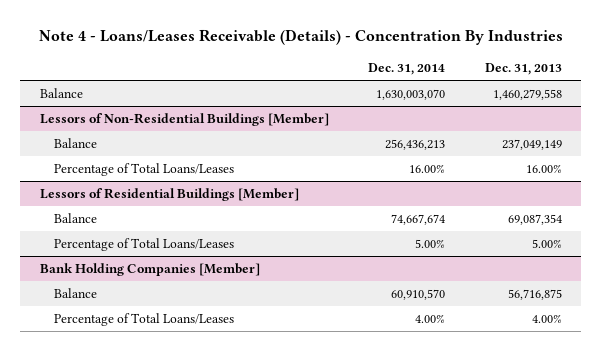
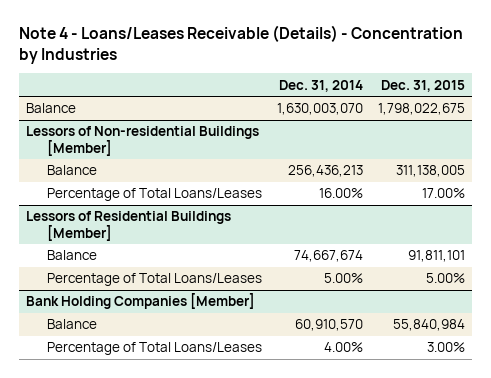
[38,29,563,46] Note 4 - Loans/Leases Receivable (Details) - Concentration By Industries -> [18,25,463,64] Note 4 - Loans/Leases Receivable (Details) - Concentration by Industries
[484,63,562,76] Dec. 31, 2013 -> none
none -> [380,79,465,92] Dec. 31, 2015
[39,112,329,126] Lessors of Non-Residential Buildings [Member] -> [25,126,259,156] Lessors of Non-residential Buildings [Member]

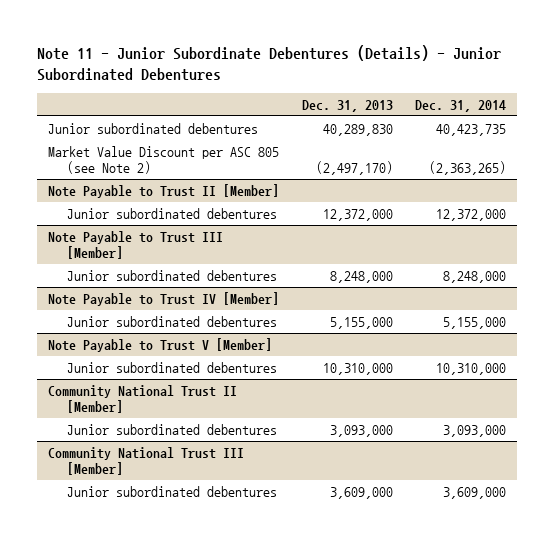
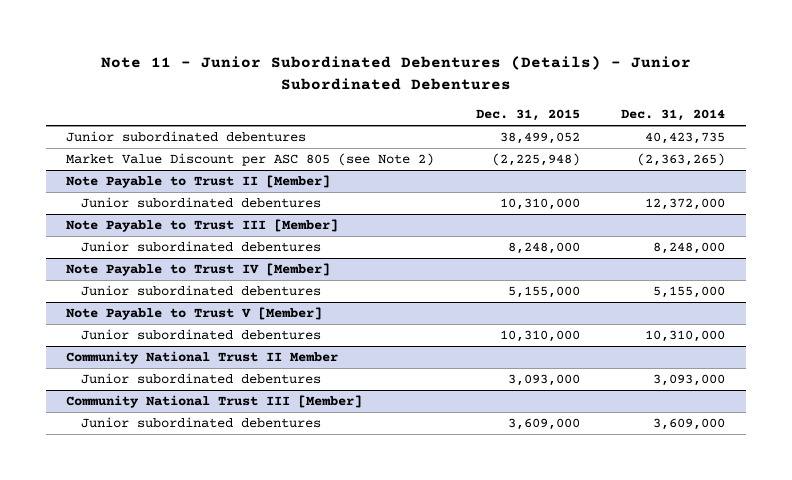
[37,45,502,82] Note 11 - Junior Subordinate Debentures (Details) - Junior Subordinated Debentures -> [100,56,691,91] Note 11 - Junior Subordinated Debentures (Details) - Junior Subordinated Debentures
[301,99,393,112] Dec. 31, 2013 -> none
none -> [475,109,580,122] Dec. 31, 2015
[48,384,238,414] Community National Trust II [Member] -> [66,351,339,365] Community National Trust II Member

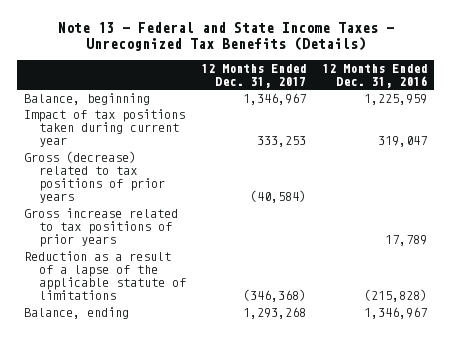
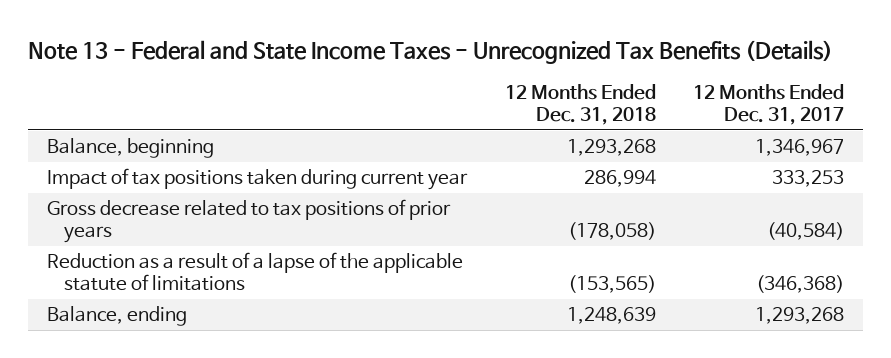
[321,64,427,89] 12 Months Ended Dec. 31, 2016 -> none
none -> [504,84,656,126] 12 Months Ended Dec. 31, 2018
[24,208,179,248] Gross increase related to tax positions of prior years -> none
[24,151,166,204] Gross (decrease) related to tax positions of prior years -> [46,199,451,244] Gross decrease related to tax positions of prior years

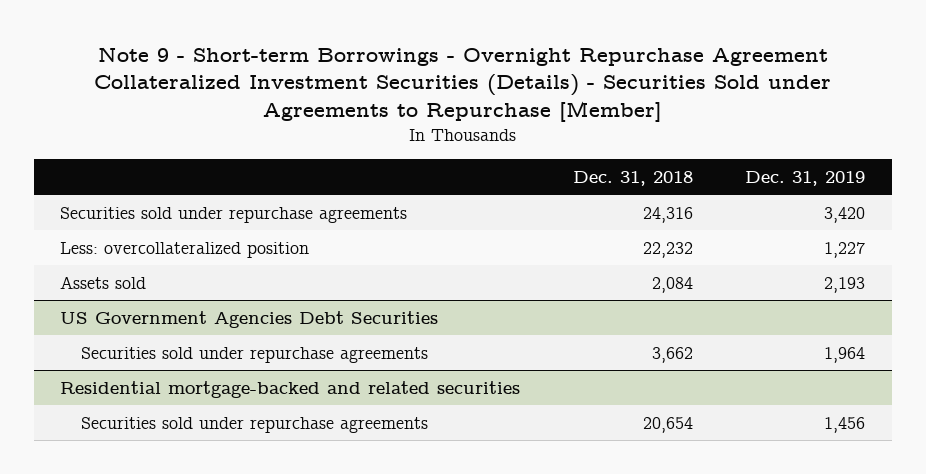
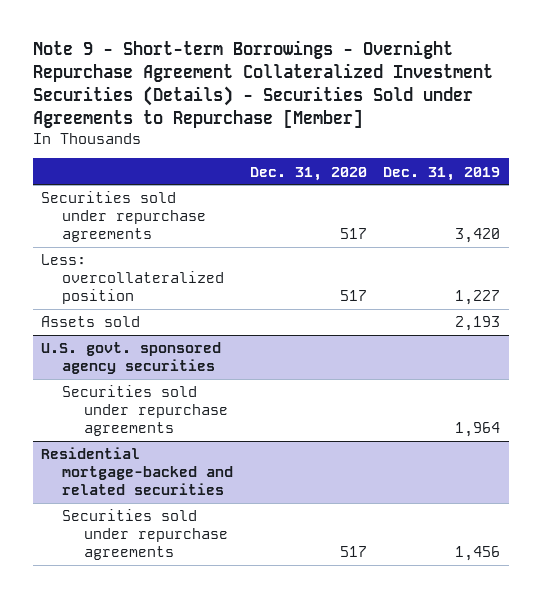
[572,170,693,186] Dec. 31, 2018 -> none
none -> [249,166,367,181] Dec. 31, 2020
[60,310,439,328] US Government Agencies Debt Securities -> [40,342,221,375] U.S. govt. sponsored agency securities

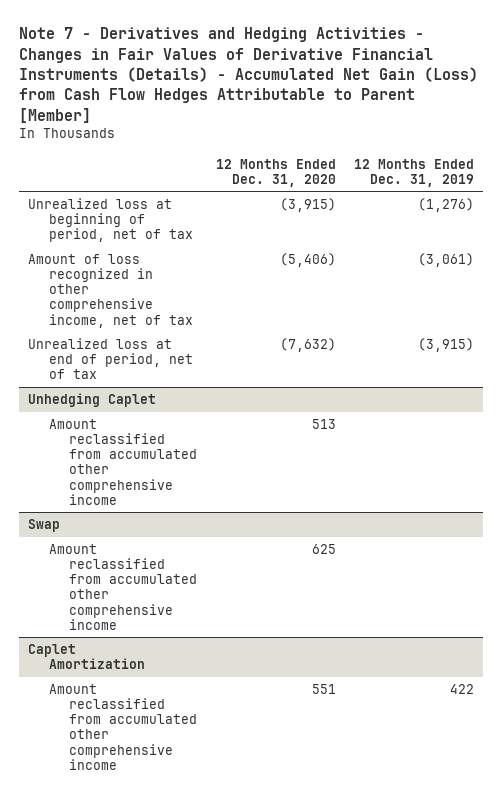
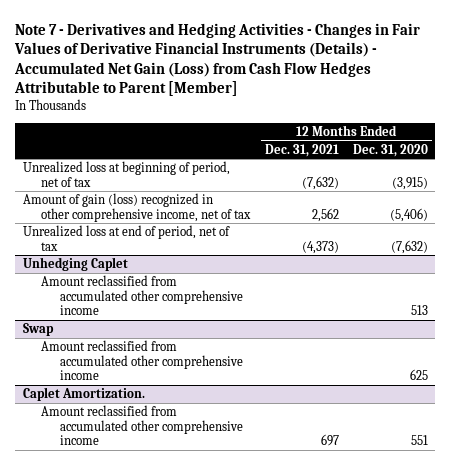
[353,158,474,187] 12 Months Ended Dec. 31, 2019 -> none
none -> [264,143,339,157] Dec. 31, 2021
[28,254,193,328] Amount of loss recognized in other comprehensive income, net of tax -> [22,193,252,222] Amount of gain (loss) recognized in other comprehensive income, net of tax
[28,644,145,670] Caplet Amortization -> [22,387,145,402] Caplet Amortization.

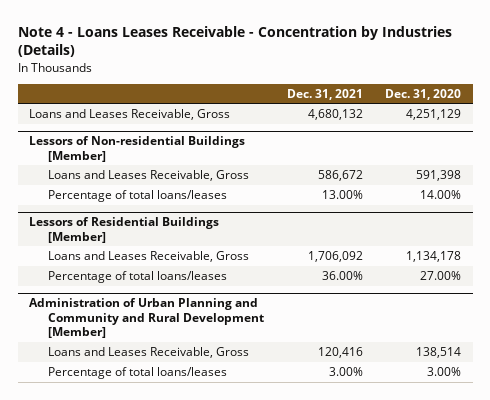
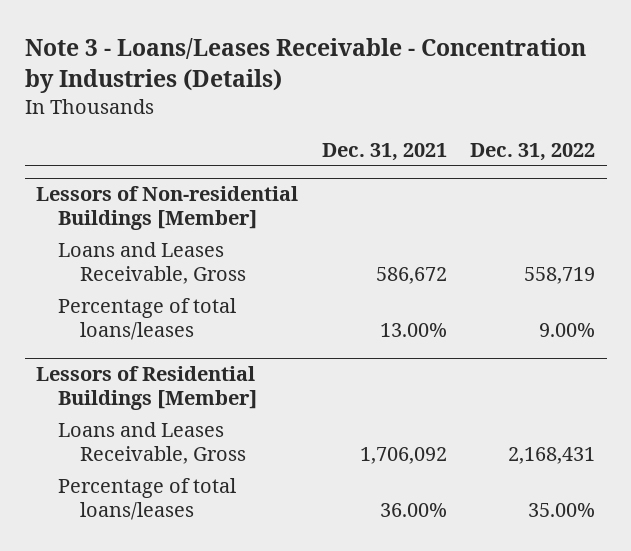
[17,25,452,58] Note 4 - Loans Leases Receivable - Concentration by Industries (Details) -> [24,37,586,93] Note 3 - Loans/Leases Receivable - Concentration by Industries (Details)
[385,88,462,100] Dec. 31, 2020 -> none
none -> [469,142,595,161] Dec. 31, 2022
[29,109,231,121] Loans and Leases Receivable, Gross -> none
[29,298,265,339] Administration of Urban Planning and Community and Rural Development [Member] -> none
[48,347,250,359] Loans and Leases Receivable, Gross -> none
[48,367,228,380] Percentage of total loans/leases -> none

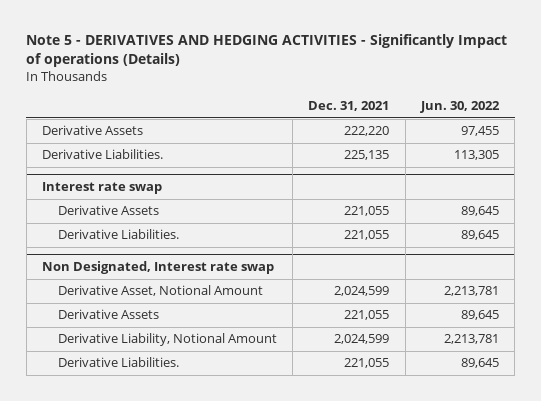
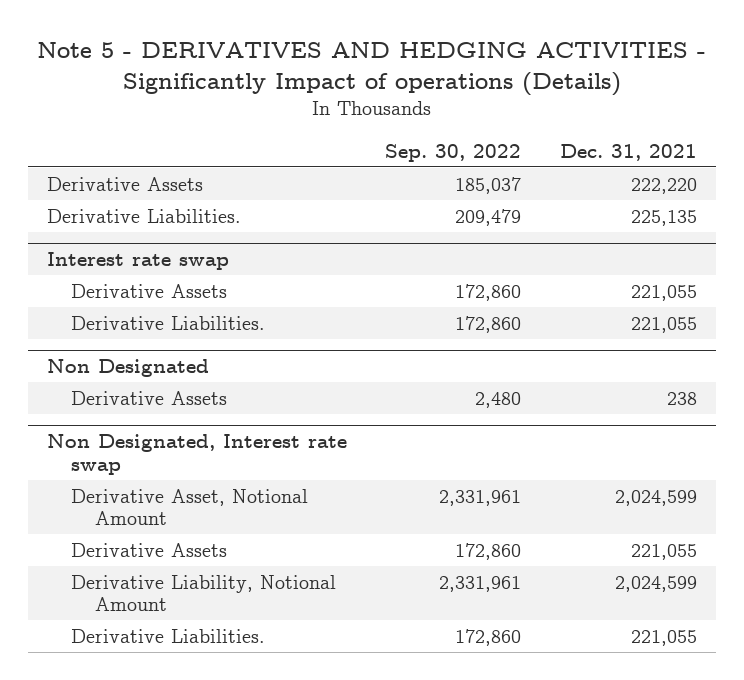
[419,100,500,113] Jun. 30, 2022 -> none
none -> [385,143,522,162] Sep. 30, 2022
none -> [46,358,209,377] Non Designated
none -> [70,390,227,405] Derivative Assets

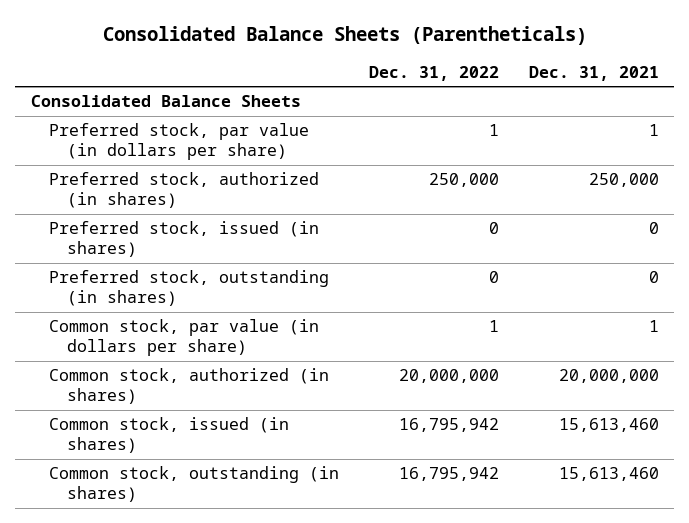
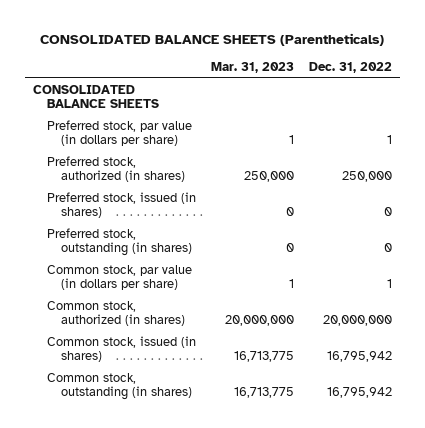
[102,26,587,46] Consolidated Balance Sheets (Parentheticals) -> [40,33,385,47] CONSOLIDATED BALANCE SHEETS (Parentheticals)
[528,66,659,82] Dec. 31, 2021 -> none
none -> [210,62,294,74] Mar. 31, 2023
[30,95,301,108] Consolidated Balance Sheets -> [32,84,159,109] CONSOLIDATED BALANCE SHEETS

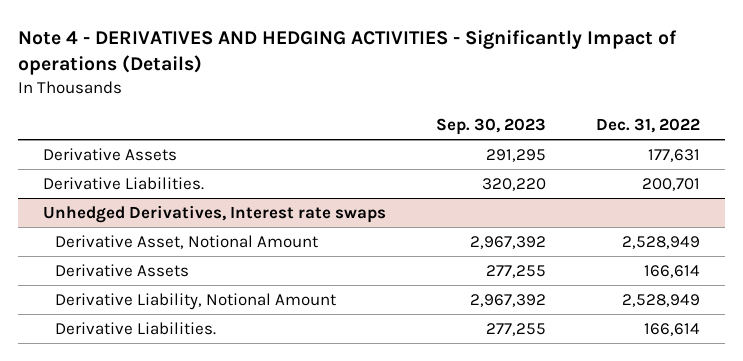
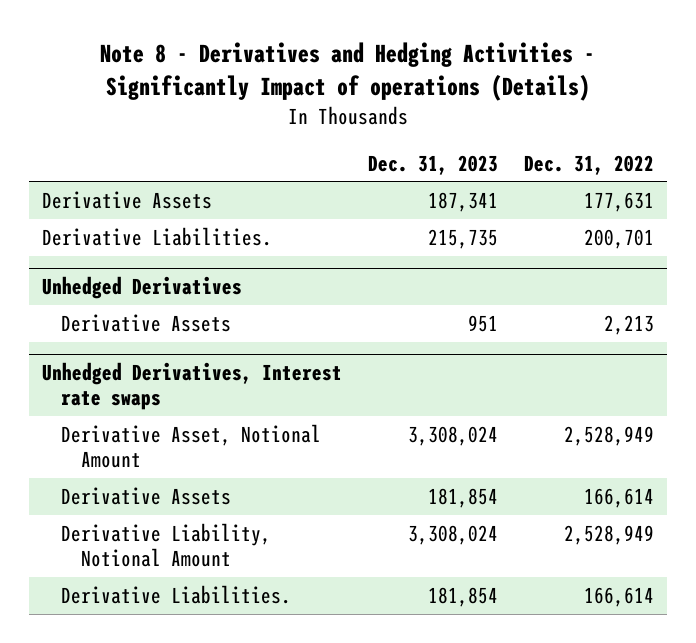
[18,30,678,76] Note 4 - DERIVATIVES AND HEDGING ACTIVITIES - Significantly Impact of operations (Details) -> [99,41,595,101] Note 8 - Derivatives and Hedging Activities - Significantly Impact of operations (Details)
[436,118,547,136] Sep. 30, 2023 -> none
none -> [367,154,498,175] Dec. 31, 2023
none -> [41,276,242,300] Unhedged Derivatives
none -> [61,313,232,332] Derivative Assets

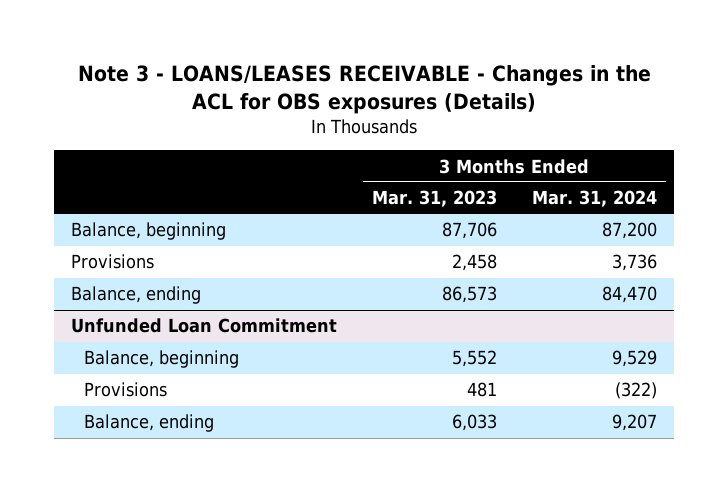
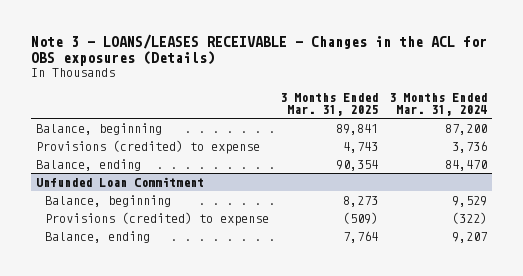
[371,190,497,208] Mar. 31, 2023 -> none
none -> [280,92,379,117] 3 Months Ended Mar. 31, 2025
[71,254,155,270] Provisions -> [35,139,260,154] Provisions (credited) to expense
[84,382,168,398] Provisions -> [45,211,270,226] Provisions (credited) to expense

